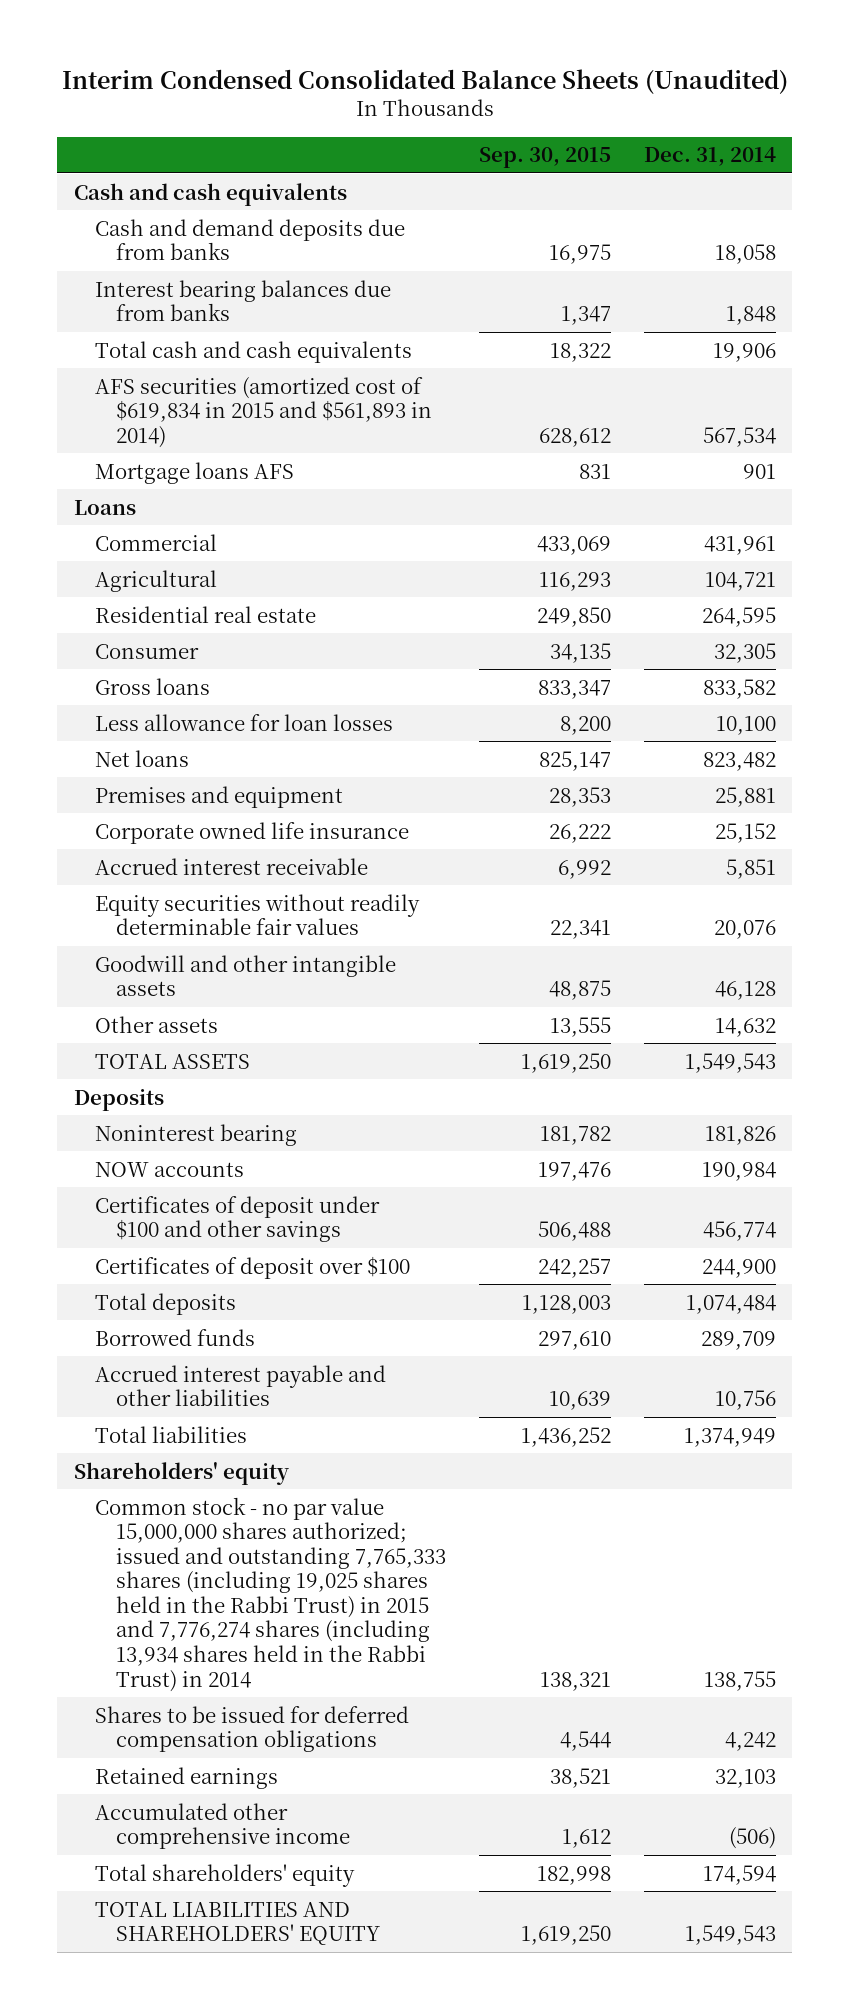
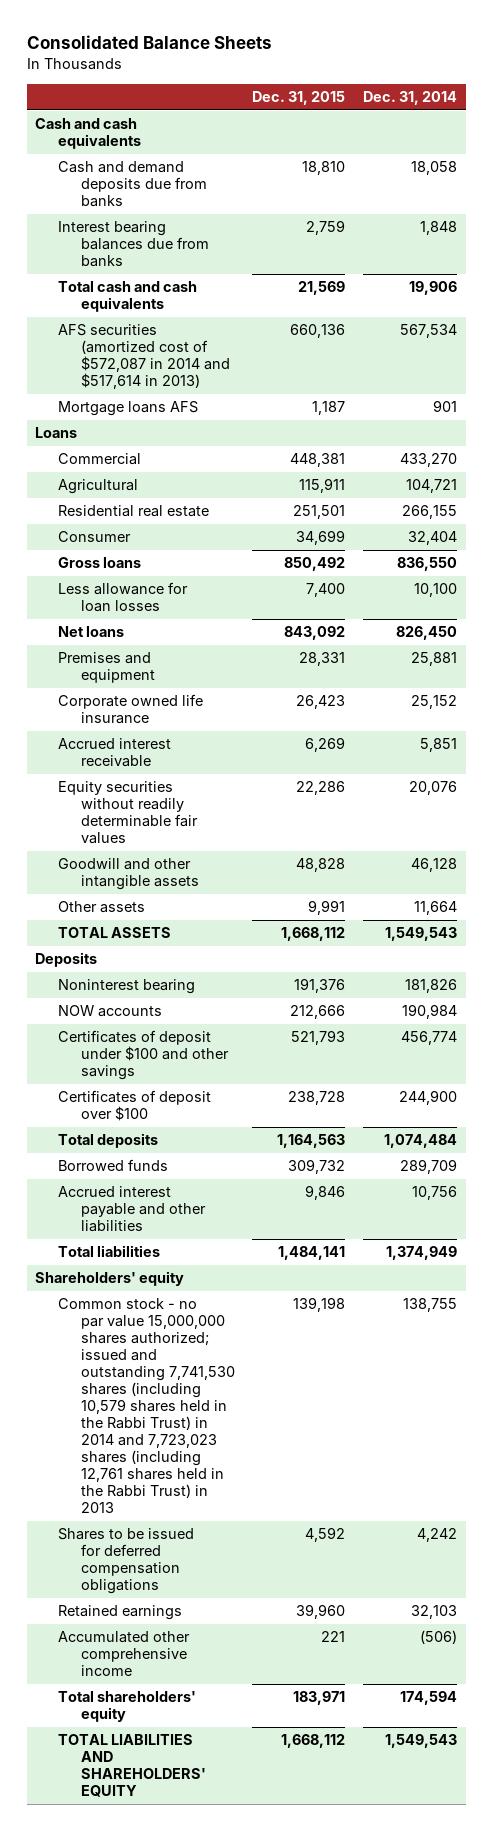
[61,68,788,94] Interim Condensed Consolidated Balance Sheets (Unaudited) -> [26,35,272,50] Consolidated Balance Sheets
[479,147,612,169] Sep. 30, 2015 -> none
none -> [252,91,346,106] Dec. 31, 2015
[94,376,433,448] AFS securities (amortized cost of $619,834 in 2015 and $561,893 in 2014) -> [58,324,230,390] AFS securities (amortized cost of $572,087 in 2014 and $517,614 in 2013)
[703,535,776,555] 431,961 -> [399,453,457,468] 433,270
[701,606,776,627] 264,595 -> [401,505,457,520] 266,155
[713,642,776,663] 32,305 -> [407,531,457,546] 32,404
[702,678,776,699] 833,582 -> [396,557,457,572] 836,550
[702,751,776,771] 823,482 -> [395,626,457,641] 826,450
[714,1017,776,1037] 14,632 -> [413,901,457,916] 11,664
[94,1496,447,1692] Common stock - no par value 15,000,000 shares authorized; issued and outstanding 7,765,333 shares (including 19,025 shares held in the Rabbi Trust) in 2015 and 7,776,274 shares (including 13,934 shares held in the Rabbi Trust) in 2014 -> [58,1298,235,1514] Common stock - no par value 15,000,000 shares authorized; issued and outstanding 7,741,530 shares (including 10,579 shares held in the Rabbi Trust) in 2014 and 7,723,023 shares (including 12,761 shares held in the Rabbi Trust) in 2013

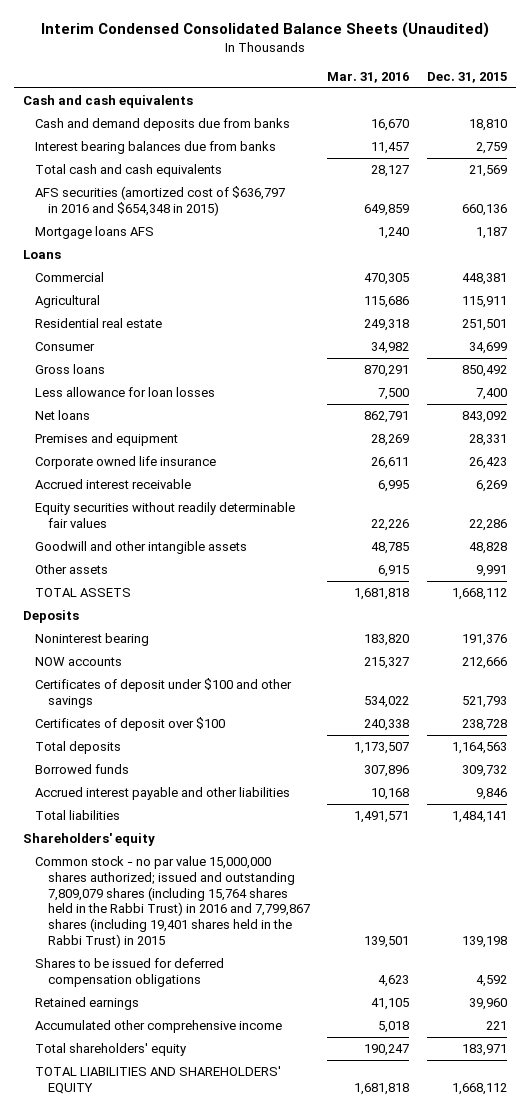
[26,35,272,50] Consolidated Balance Sheets -> [40,22,489,39] Interim Condensed Consolidated Balance Sheets (Unaudited)
[362,91,457,106] Dec. 31, 2014 -> none
none -> [327,71,410,83] Mar. 31, 2016
[58,324,230,390] AFS securities (amortized cost of $572,087 in 2014 and $517,614 in 2013) -> [35,186,286,216] AFS securities (amortized cost of $636,797 in 2016 and $654,348 in 2015)
[58,1298,235,1514] Common stock - no par value 15,000,000 shares authorized; issued and outstanding 7,741,530 shares (including 10,579 shares held in the Rabbi Trust) in 2014 and 7,723,023 shares (including 12,761 shares held in the Rabbi Trust) in 2013 -> [35,856,310,948] Common stock - no par value 15,000,000 shares authorized; issued and outstanding 7,809,079 shares (including 15,764 shares held in the Rabbi Trust) in 2016 and 7,799,867 shares (including 19,401 shares held in the Rabbi Trust) in 2015

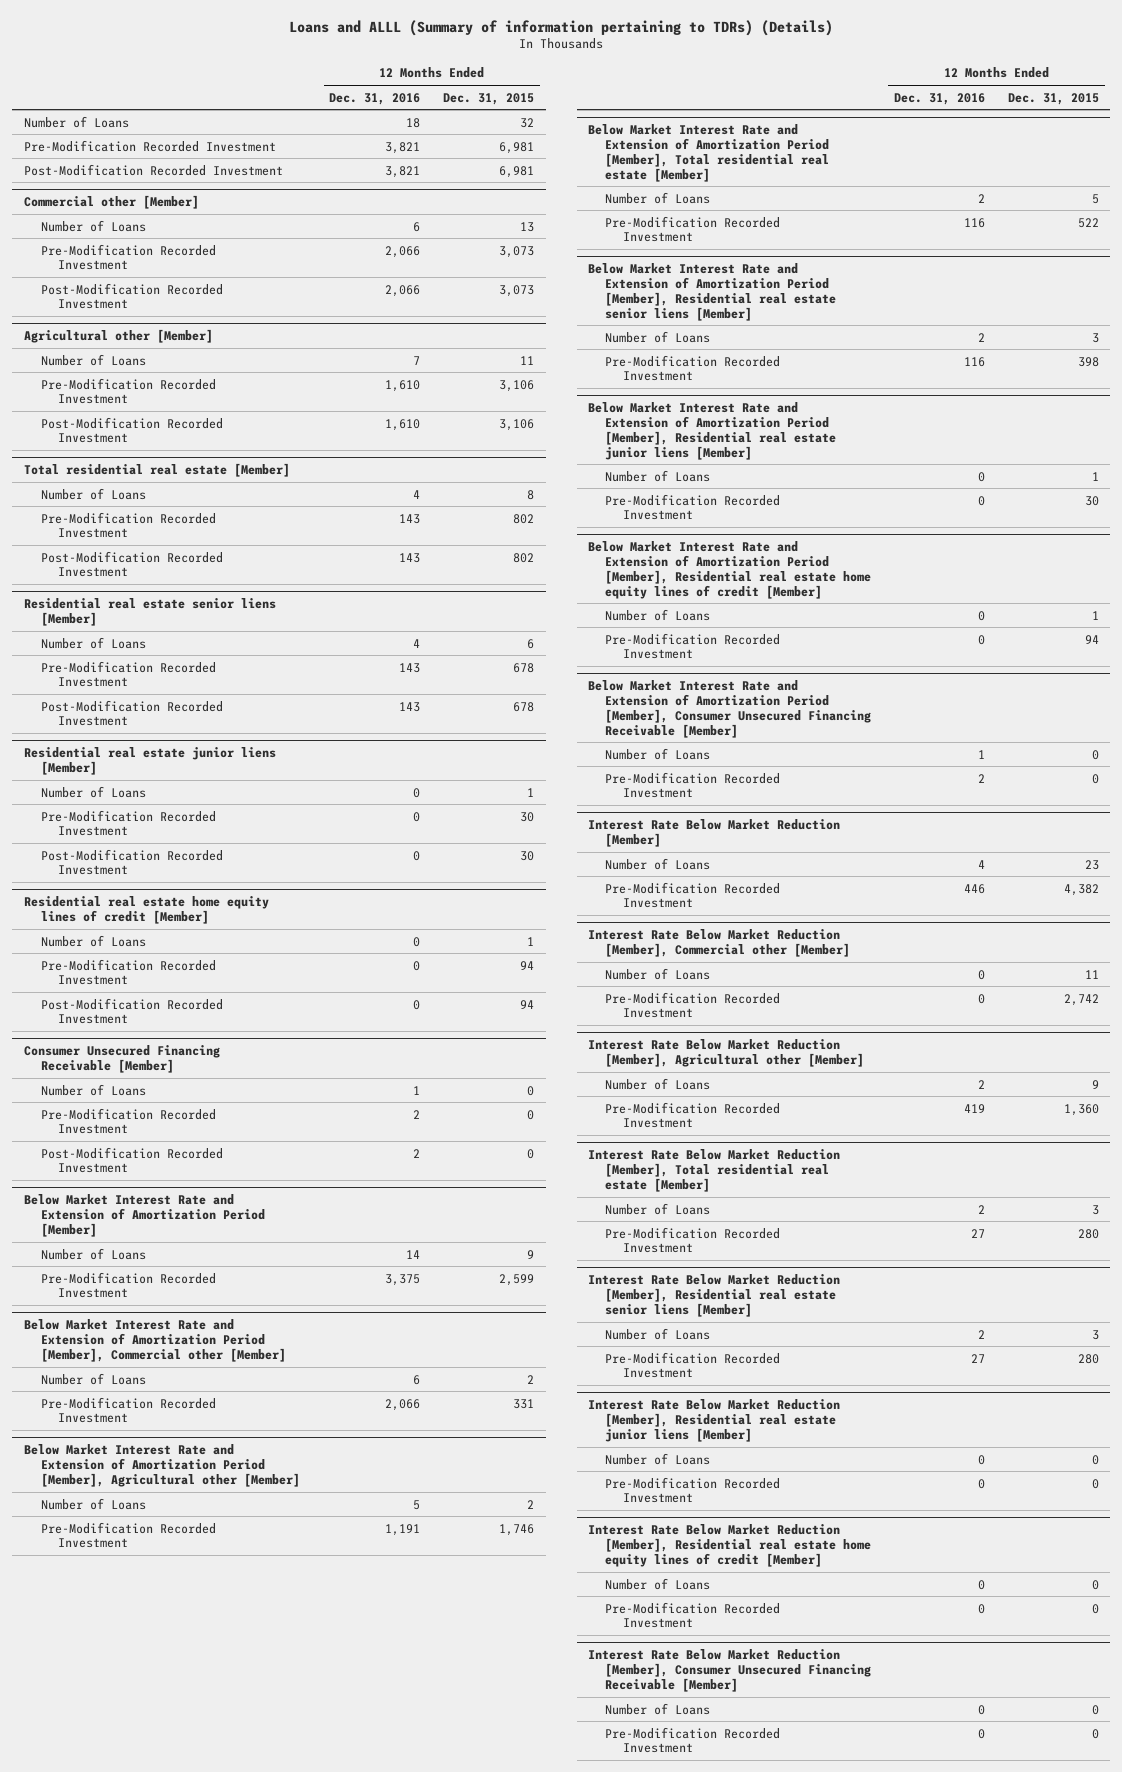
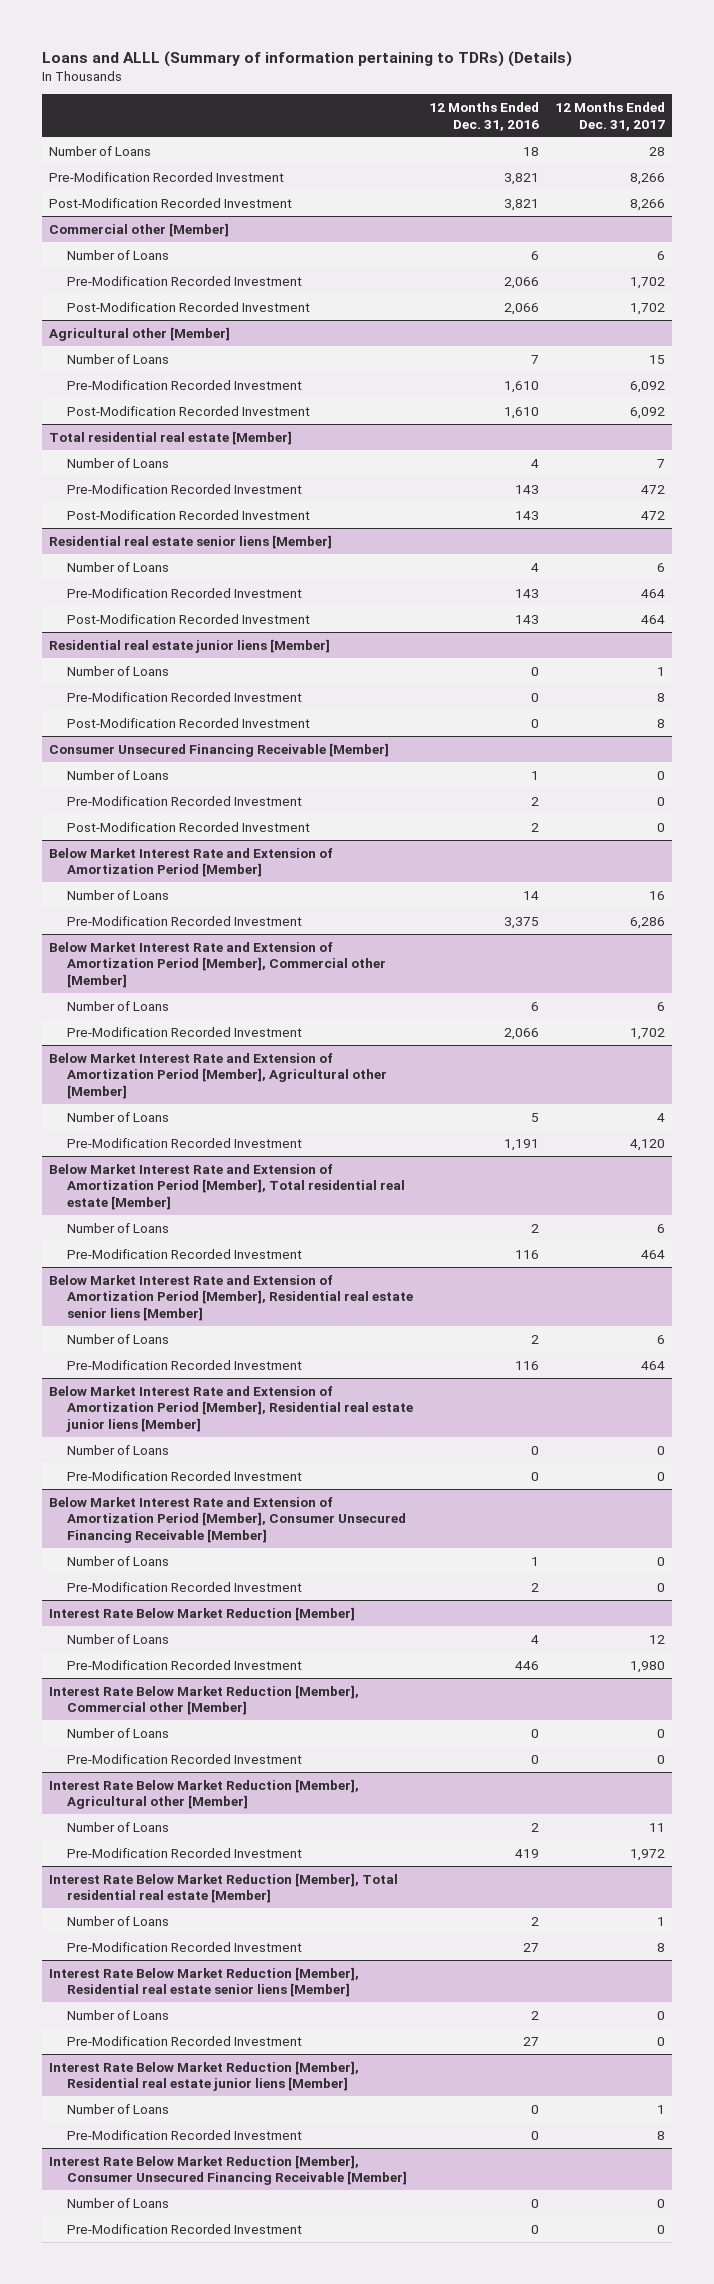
[443,92,535,105] Dec. 31, 2015 -> none
none -> [554,101,665,131] 12 Months Ended Dec. 31, 2017
[23,895,269,924] Residential real estate home equity lines of credit [Member] -> none
[40,934,146,947] Number of Loans -> none
[40,958,216,986] Pre-Modification Recorded Investment -> none
[40,997,223,1025] Post-Modification Recorded Investment -> none
[588,540,872,599] Below Market Interest Rate and Extension of Amortization Period [Member], Residential real estate home equity lines of credit [Member] -> none
[605,608,711,621] Number of Loans -> none
[605,632,781,660] Pre-Modification Recorded Investment -> none
[588,1523,872,1567] Interest Rate Below Market Reduction [Member], Residential real estate home equity lines of credit [Member] -> none
[605,1577,711,1590] Number of Loans -> none
[605,1601,781,1629] Pre-Modification Recorded Investment -> none

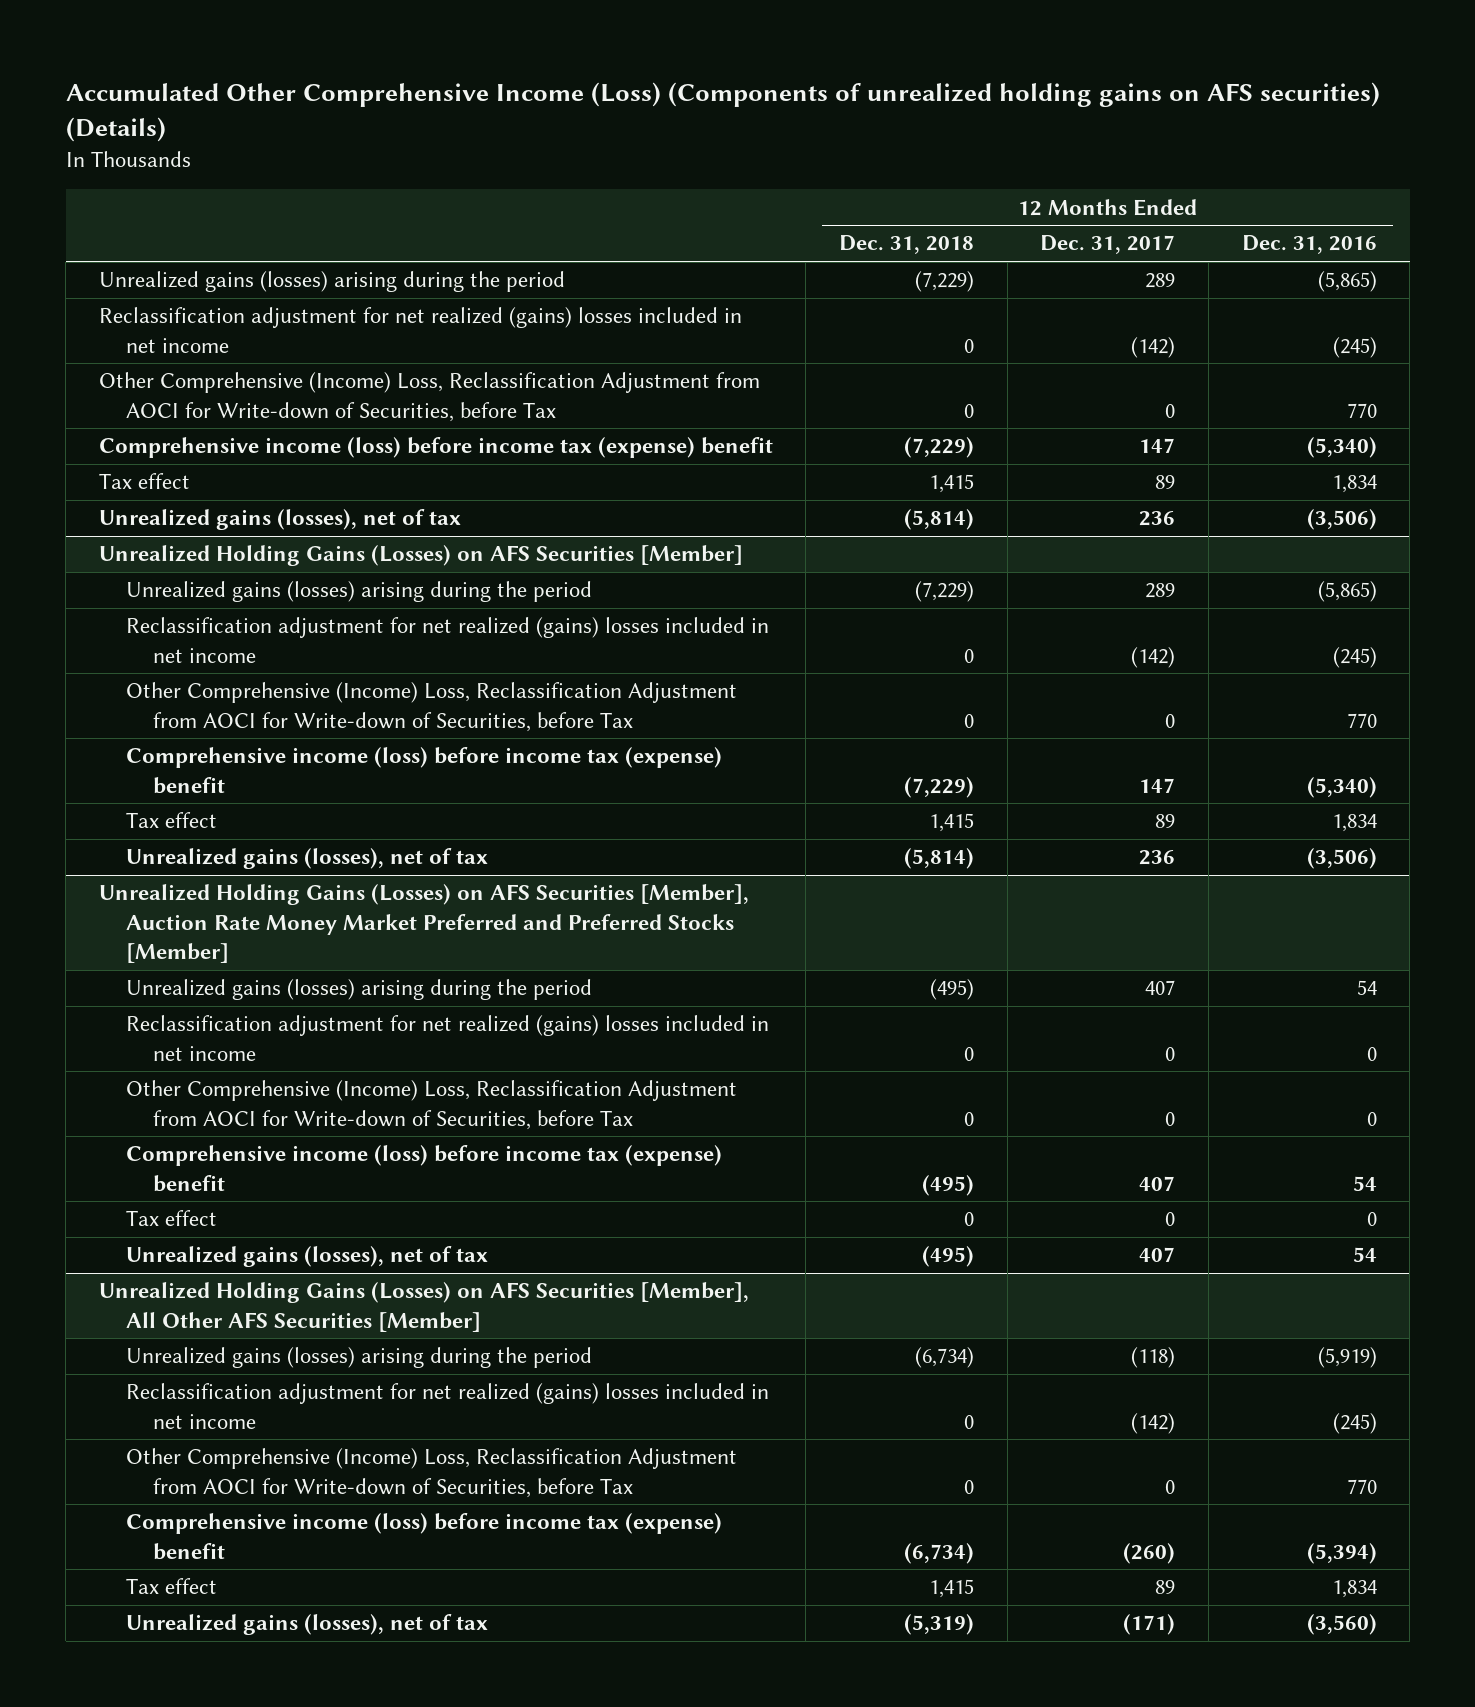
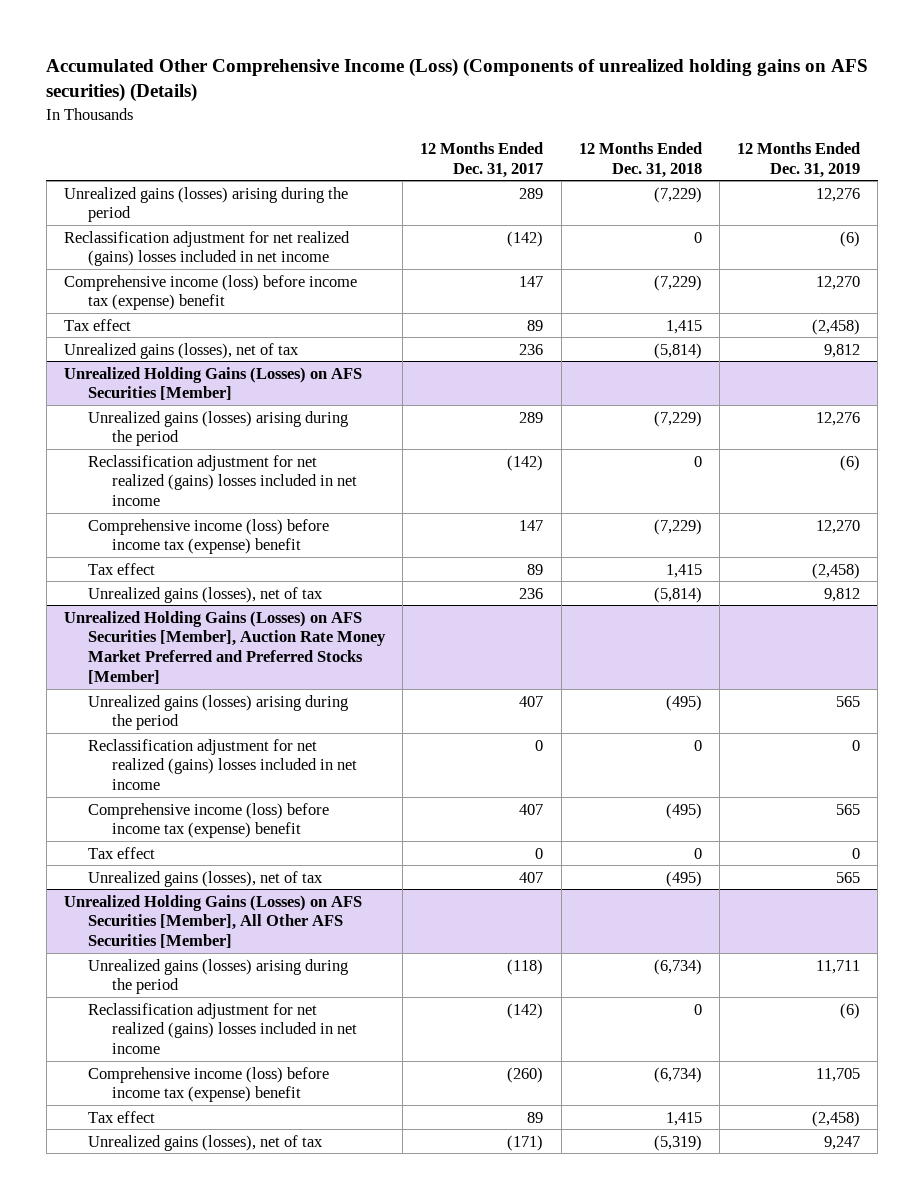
[1241,235,1377,255] Dec. 31, 2016 -> none
none -> [737,141,861,178] 12 Months Ended Dec. 31, 2019
[98,372,760,422] Other Comprehensive (Income) Loss, Reclassification Adjustment from AOCI for Write-down of Securities, before Tax -> none
[125,682,737,732] Other Comprehensive (Income) Loss, Reclassification Adjustment from AOCI for Write-down of Securities, before Tax -> none
[125,1080,737,1130] Other Comprehensive (Income) Loss, Reclassification Adjustment from AOCI for Write-down of Securities, before Tax -> none
[125,1448,737,1498] Other Comprehensive (Income) Loss, Reclassification Adjustment from AOCI for Write-down of Securities, before Tax -> none

